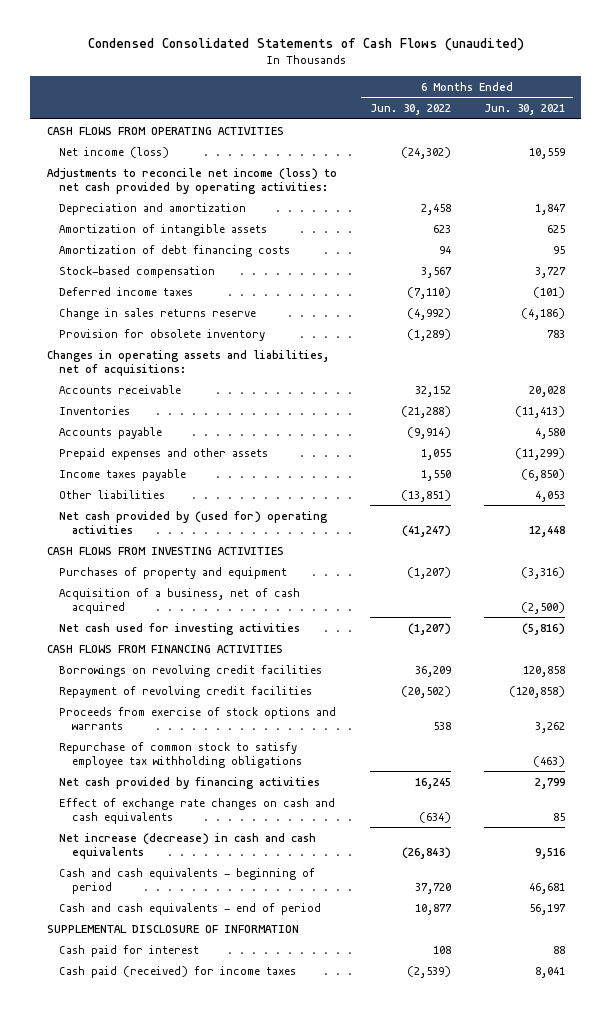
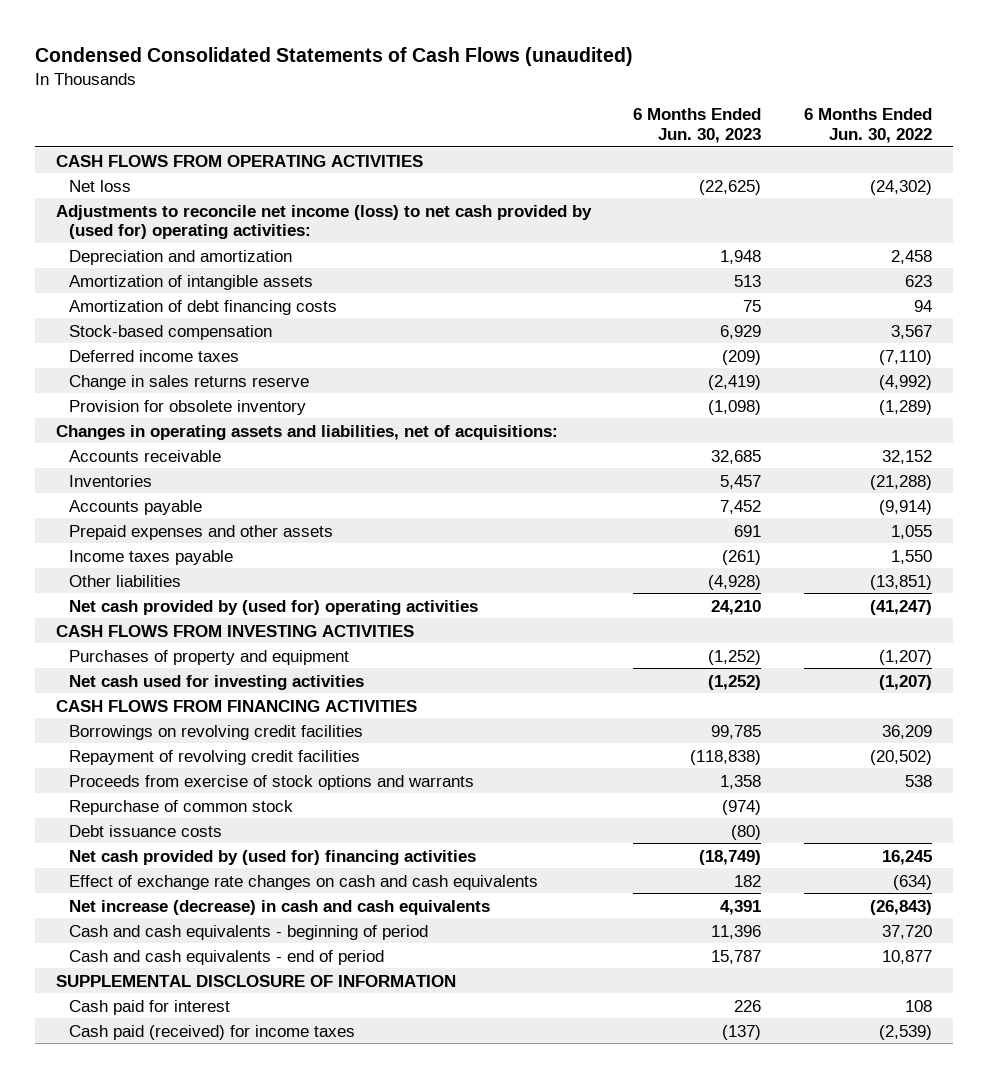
[483,103,565,115] Jun. 30, 2021 -> none
none -> [633,108,762,144] 6 Months Ended Jun. 30, 2023
[59,146,170,158] Net income (loss) -> [68,179,131,192] Net loss
[46,167,337,194] Adjustments to reconcile net income (loss) to net cash provided by operating activities: -> [56,204,593,240] Adjustments to reconcile net income (loss) to net cash provided by (used for) operating activities:
[59,587,301,614] Acquisition of a business, net of cash acquired -> none
[59,741,302,768] Repurchase of common stock to satisfy employee tax withholding obligations -> none
none -> [68,799,293,815] Repurchase of common stock
none -> [68,824,222,837] Debt issuance costs
[59,776,321,789] Net cash provided by financing activities -> [68,849,476,865] Net cash provided by (used for) financing activities

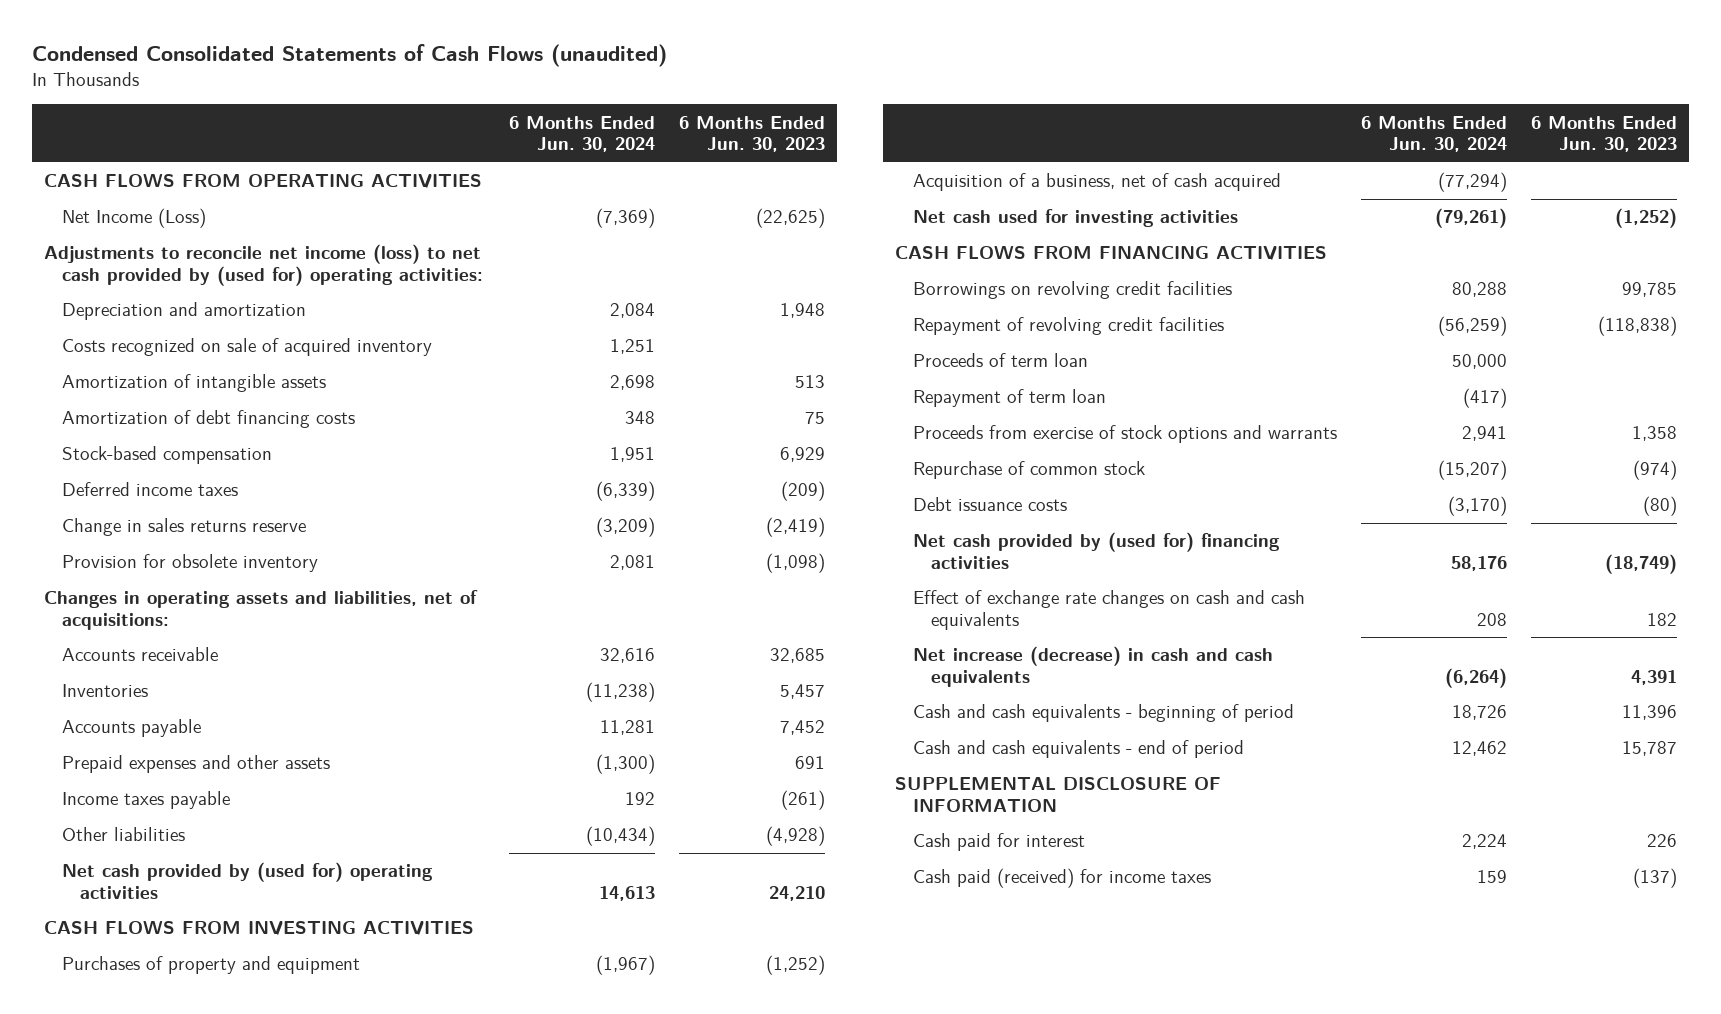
[803,108,932,144] 6 Months Ended Jun. 30, 2022 -> none
none -> [509,115,656,153] 6 Months Ended Jun. 30, 2024
[68,179,131,192] Net loss -> [61,208,206,229] Net Income (Loss)
none -> [61,338,432,357] Costs recognized on sale of acquired inventory
none -> [913,173,1282,192] Acquisition of a business, net of cash acquired
none -> [913,353,1089,368] Proceeds of term loan
none -> [913,389,1107,408] Repayment of term loan

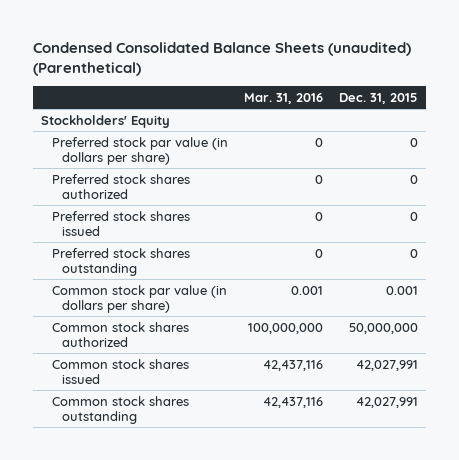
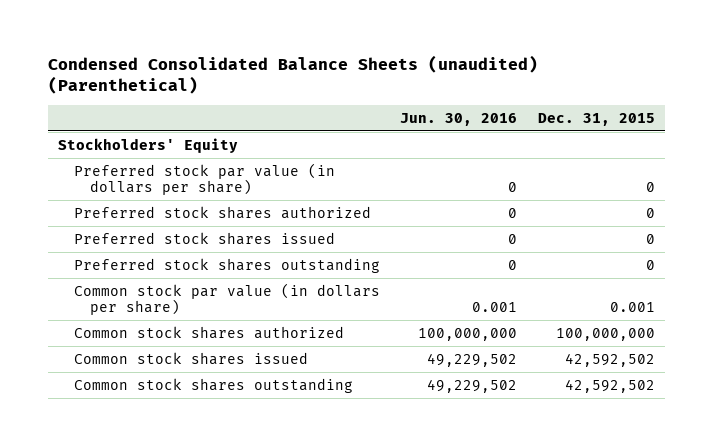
[243,92,323,104] Mar. 31, 2016 -> none
none -> [400,113,518,127] Jun. 30, 2016
[348,322,418,334] 50,000,000 -> [555,327,655,341] 100,000,000
[355,359,418,371] 42,027,991 -> [564,352,655,367] 42,592,502
[355,396,418,408] 42,027,991 -> [564,378,655,393] 42,592,502

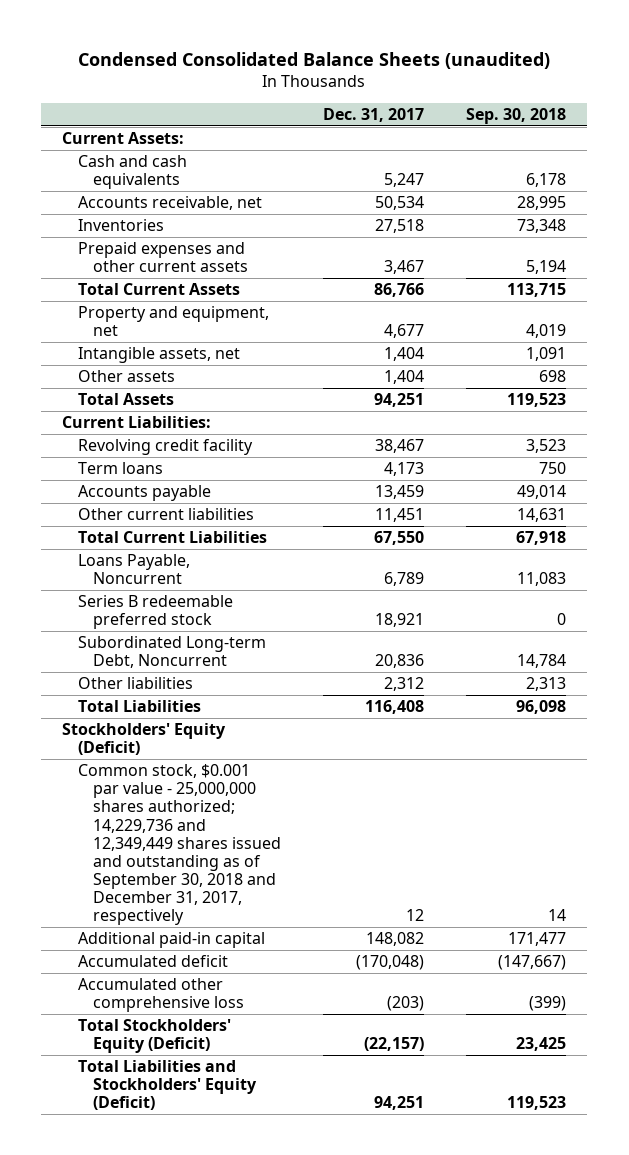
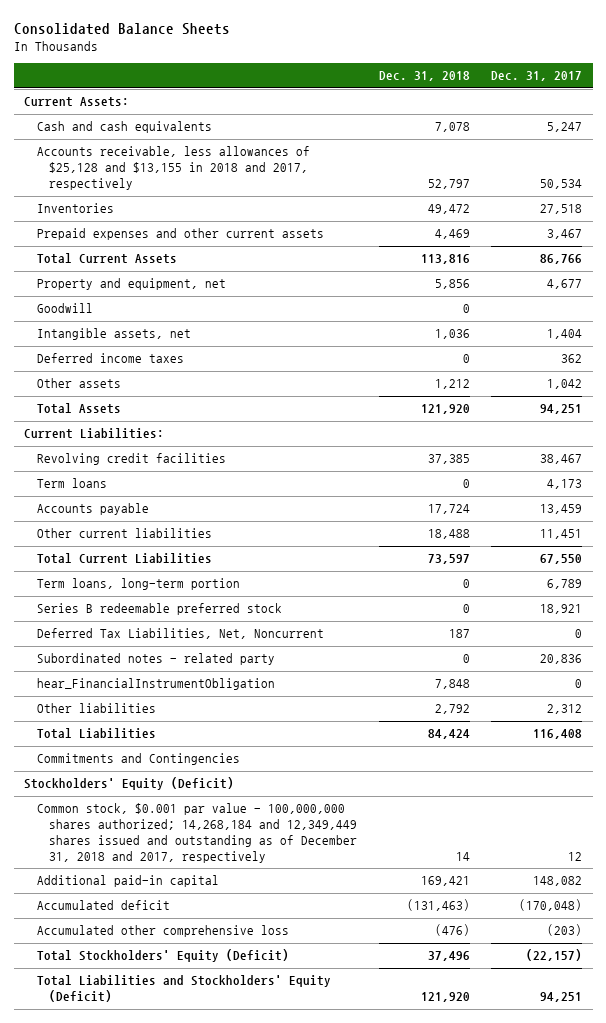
[78,51,551,69] Condensed Consolidated Balance Sheets (unaudited) -> [13,23,230,36] Consolidated Balance Sheets
[466,108,567,125] Sep. 30, 2018 -> none
none -> [378,71,470,82] Dec. 31, 2018
[77,196,262,211] Accounts receivable, net -> [36,146,310,191] Accounts receivable, less allowances of $25,128 and $13,155 in 2018 and 2017, respectively
none -> [36,303,93,314] Goodwill
none -> [36,353,184,364] Deferred income taxes
[384,370,425,385] 1,404 -> [546,379,582,390] 1,042
[77,439,253,456] Revolving credit facility -> [36,453,226,466] Revolving credit facilities
[77,554,190,585] Loans Payable, Noncurrent -> [36,578,240,591] Term loans, long-term portion
none -> [36,628,324,640] Deferred Tax Liabilities, Net, Noncurrent
[77,636,266,669] Subordinated Long-term Debt, Noncurrent -> [36,653,275,666] Subordinated notes - related party
none -> [36,678,275,691] hear_FinancialInstrumentObligation
none -> [36,753,240,766] Commitments and Contingencies
[77,764,282,926] Common stock, $0.001 par value - 25,000,000 shares authorized; 14,229,736 and 12,349,449 shares issued and outstanding as of September 30, 2018 and December 31, 2017, respectively -> [36,803,358,864] Common stock, $0.001 par value - 100,000,000 shares authorized; 14,268,184 and 12,349,449 shares issued and outstanding as of December 31, 2018 and 2017, respectively

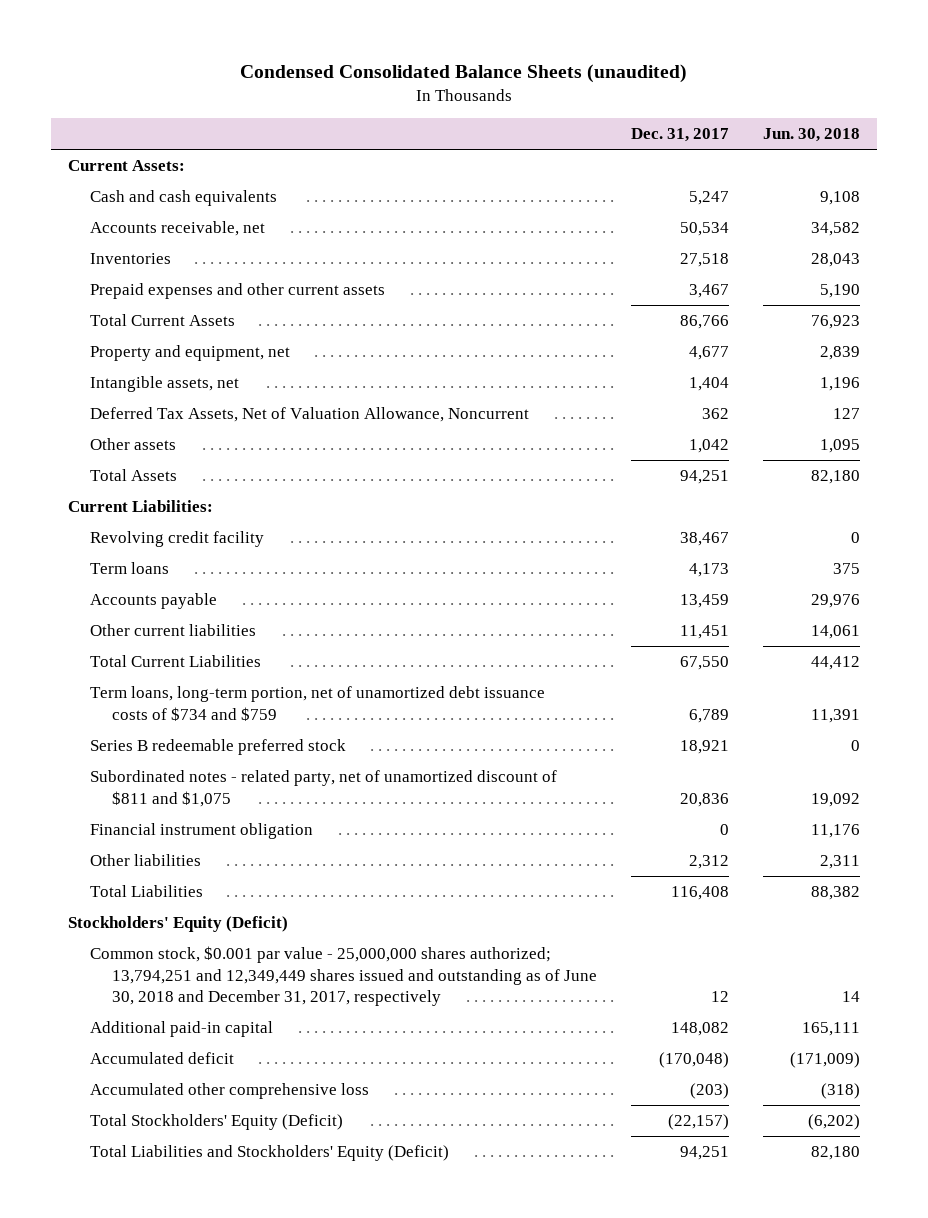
[13,23,230,36] Consolidated Balance Sheets -> [240,63,688,83] Condensed Consolidated Balance Sheets (unaudited)
[378,71,470,82] Dec. 31, 2018 -> none
none -> [762,128,860,143] Jun. 30, 2018
[36,146,310,191] Accounts receivable, less allowances of $25,128 and $13,155 in 2018 and 2017, respectively -> [90,221,266,237] Accounts receivable, net
[36,303,93,314] Goodwill -> none
[36,353,184,364] Deferred income taxes -> [90,407,530,423] Deferred Tax Assets, Net of Valuation Allowance, Noncurrent
[36,453,226,466] Revolving credit facilities -> [90,531,265,548] Revolving credit facility
[36,578,240,591] Term loans, long-term portion -> [90,686,546,721] Term loans, long-term portion, net of unamortized debt issuance costs of $734 and $759
[36,628,324,640] Deferred Tax Liabilities, Net, Noncurrent -> none
[36,678,275,691] hear_FinancialInstrumentObligation -> none
[36,653,275,666] Subordinated notes - related party -> [90,770,558,807] Subordinated notes - related party, net of unamortized discount of $811 and $1,075
none -> [90,823,314,840] Financial instrument obligation
[36,753,240,766] Commitments and Contingencies -> none
[36,803,358,864] Common stock, $0.001 par value - 100,000,000 shares authorized; 14,268,184 and 12,349,449 shares issued and outstanding as of December 31, 2018 and 2017, respectively -> [90,946,597,1007] Common stock, $0.001 par value - 25,000,000 shares authorized; 13,794,251 and 12,349,449 shares issued and outstanding as of June 30, 2018 and December 31, 2017, respectively

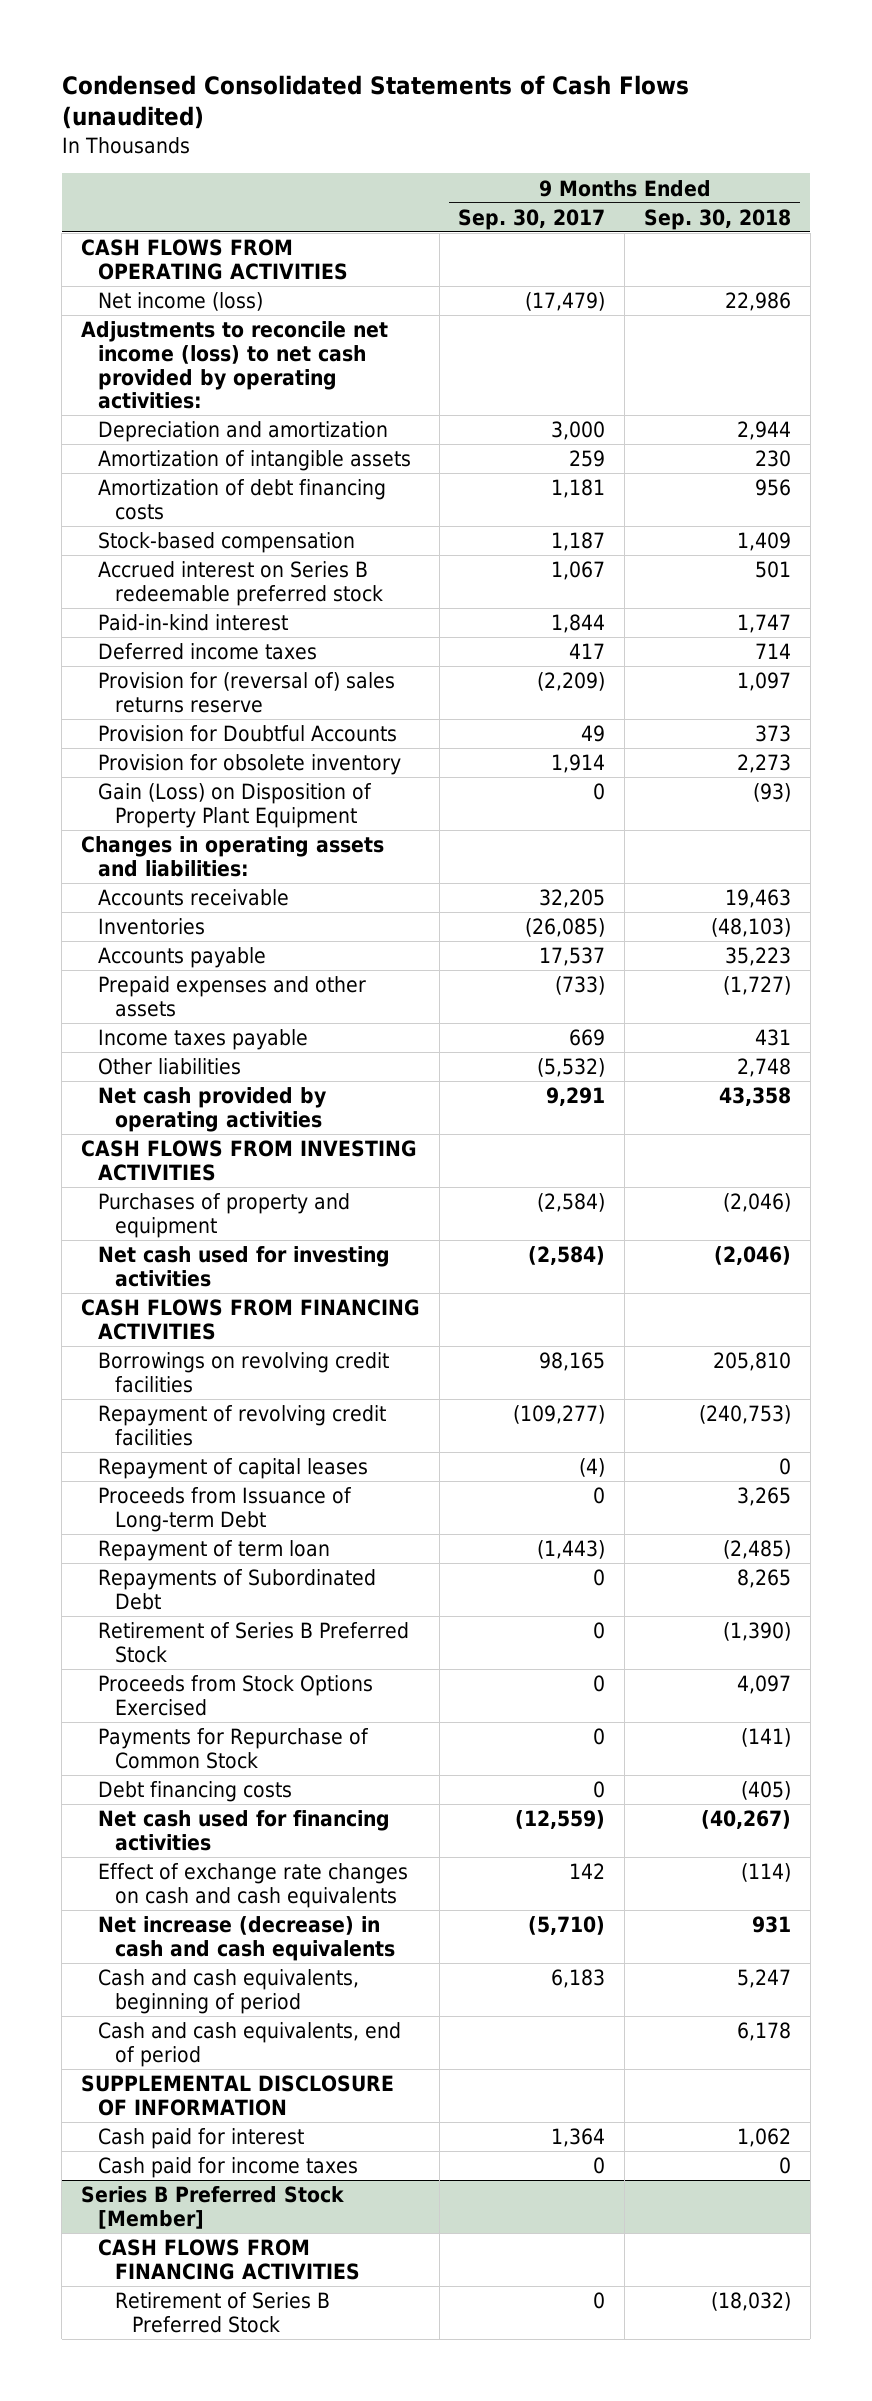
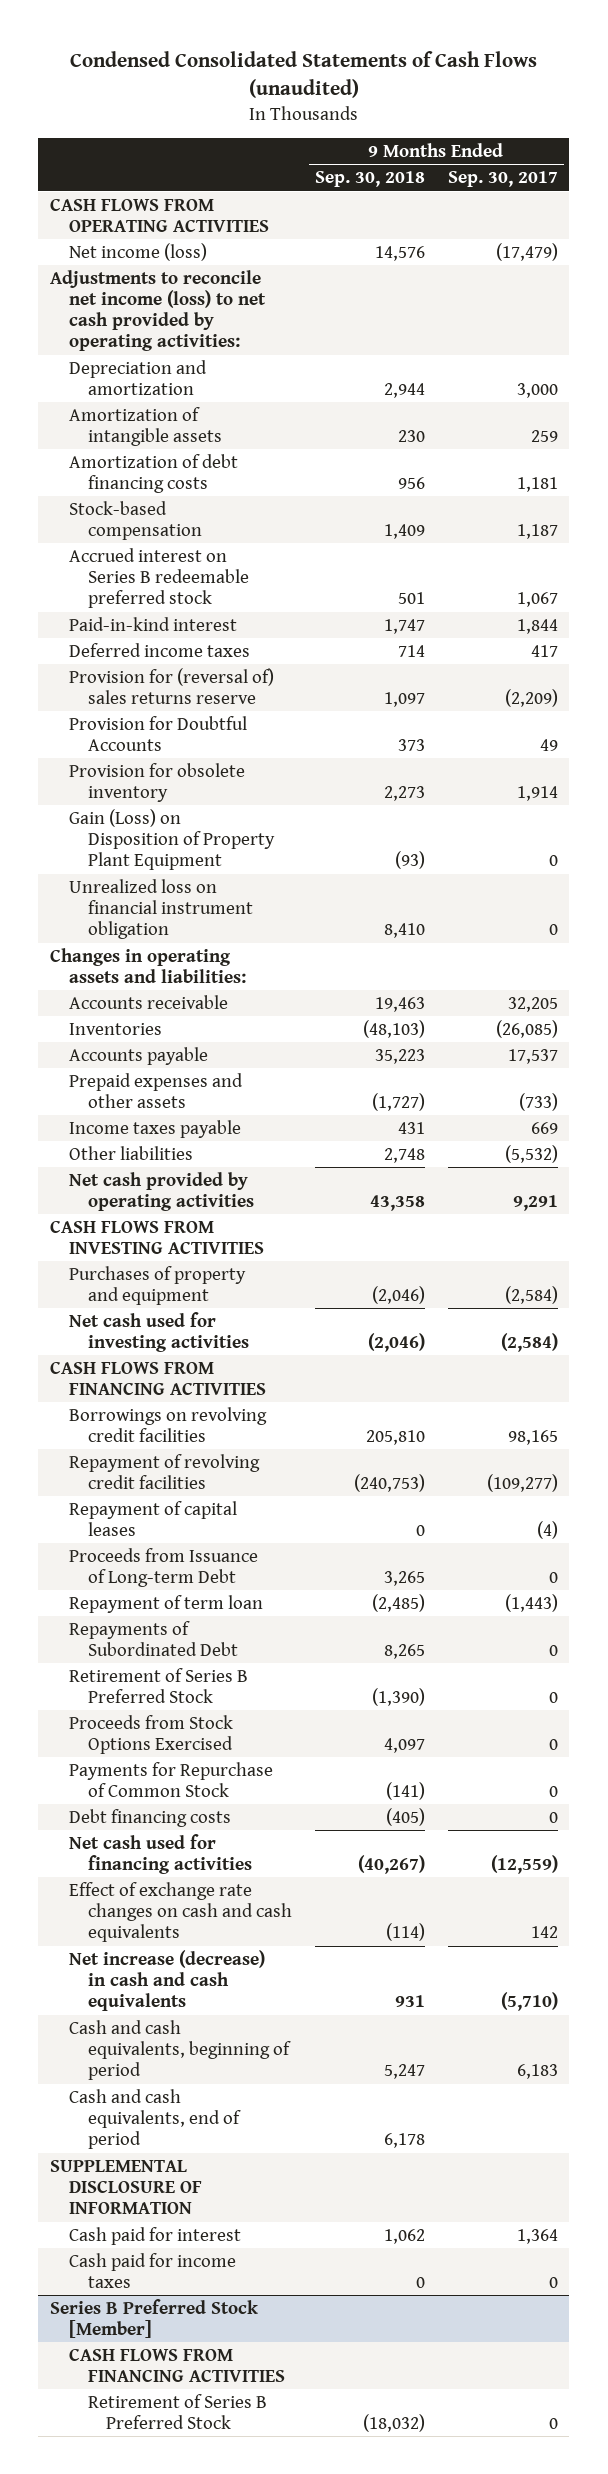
[724,292,791,312] 22,986 -> [374,245,425,261] 14,576
none -> [68,878,253,940] Unrealized loss on financial instrument obligation

